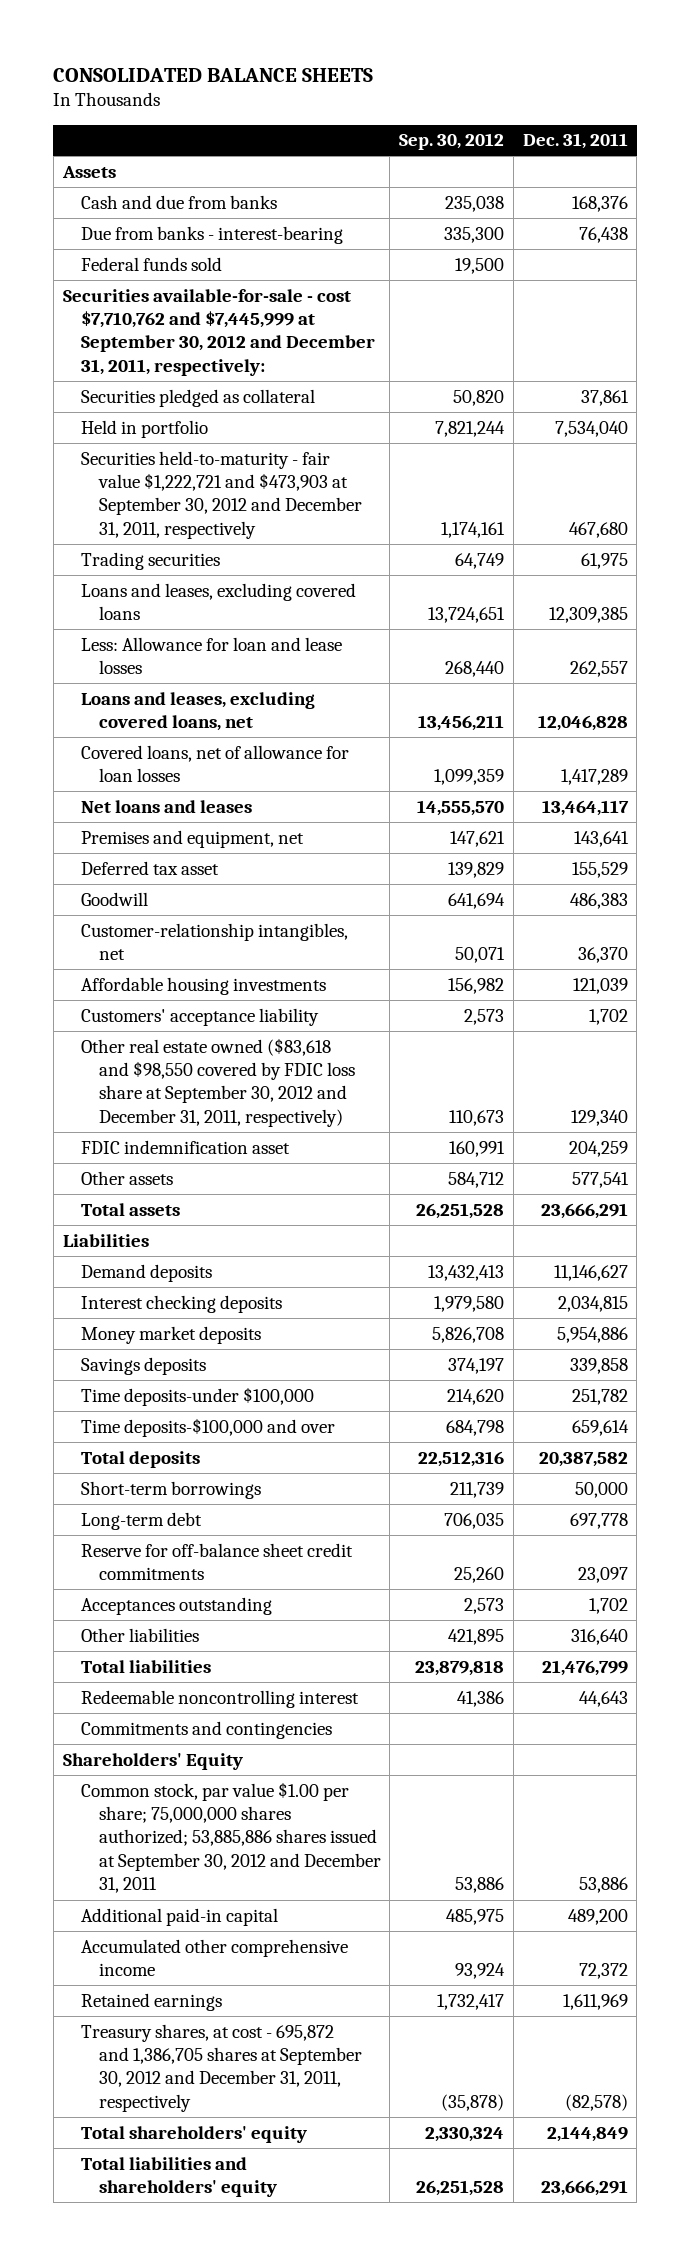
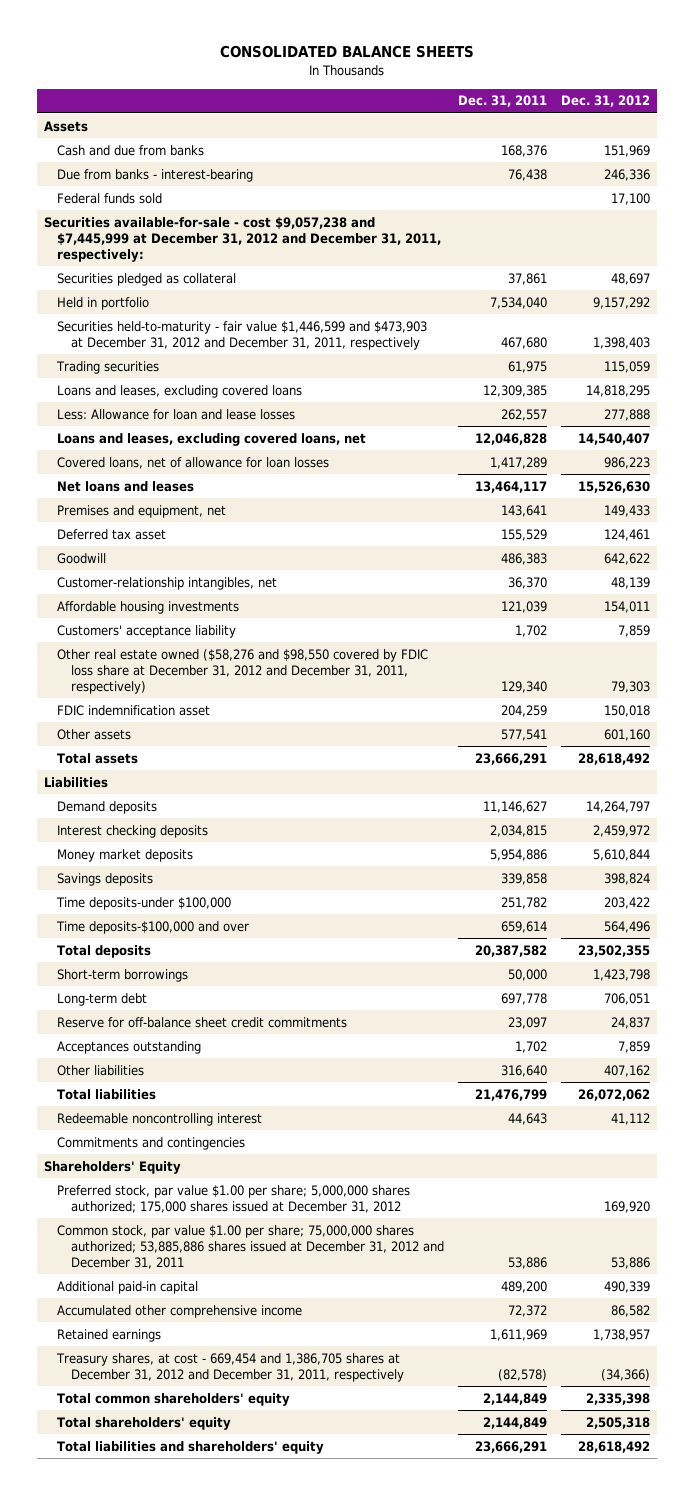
[399,133,505,151] Sep. 30, 2012 -> none
none -> [560,95,650,108] Dec. 31, 2012
[62,288,375,376] Securities available-for-sale - cost $7,710,762 and $7,445,999 at September 30, 2012 and December 31, 2011, respectively: -> [43,216,442,263] Securities available-for-sale - cost $9,057,238 and $7,445,999 at December 31, 2012 and December 31, 2011, respectively:
[80,450,362,539] Securities held-to-maturity - fair value $1,222,721 and $473,903 at September 30, 2012 and December 31, 2011, respectively -> [57,320,428,351] Securities held-to-maturity - fair value $1,446,599 and $473,903 at December 31, 2012 and December 31, 2011, respectively
[80,1037,355,1127] Other real estate owned ($83,618 and $98,550 covered by FDIC loss share at September 30, 2012 and December 31, 2011, respectively) -> [57,648,429,695] Other real estate owned ($58,276 and $98,550 covered by FDIC loss share at December 31, 2012 and December 31, 2011, respectively)
none -> [57,1184,411,1214] Preferred stock, par value $1.00 per share; 5,000,000 shares authorized; 175,000 shares issued at December 31, 2012
[80,1781,381,1894] Common stock, par value $1.00 per share; 75,000,000 shares authorized; 53,885,886 shares issued at September 30, 2012 and December 31, 2011 -> [57,1224,445,1270] Common stock, par value $1.00 per share; 75,000,000 shares authorized; 53,885,886 shares issued at December 31, 2012 and December 31, 2011
[80,2023,362,2112] Treasury shares, at cost - 695,872 and 1,386,705 shares at September 30, 2012 and December 31, 2011, respectively -> [56,1352,405,1383] Treasury shares, at cost - 669,454 and 1,386,705 shares at December 31, 2012 and December 31, 2011, respectively
none -> [57,1392,291,1406] Total common shareholders' equity

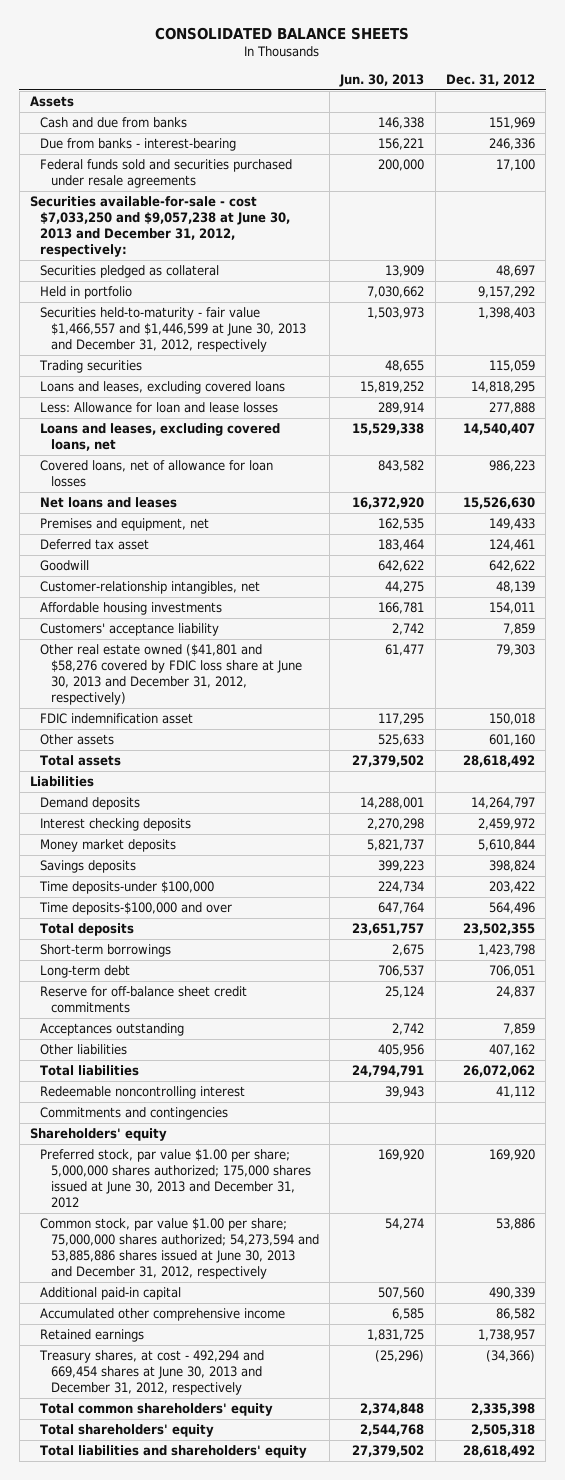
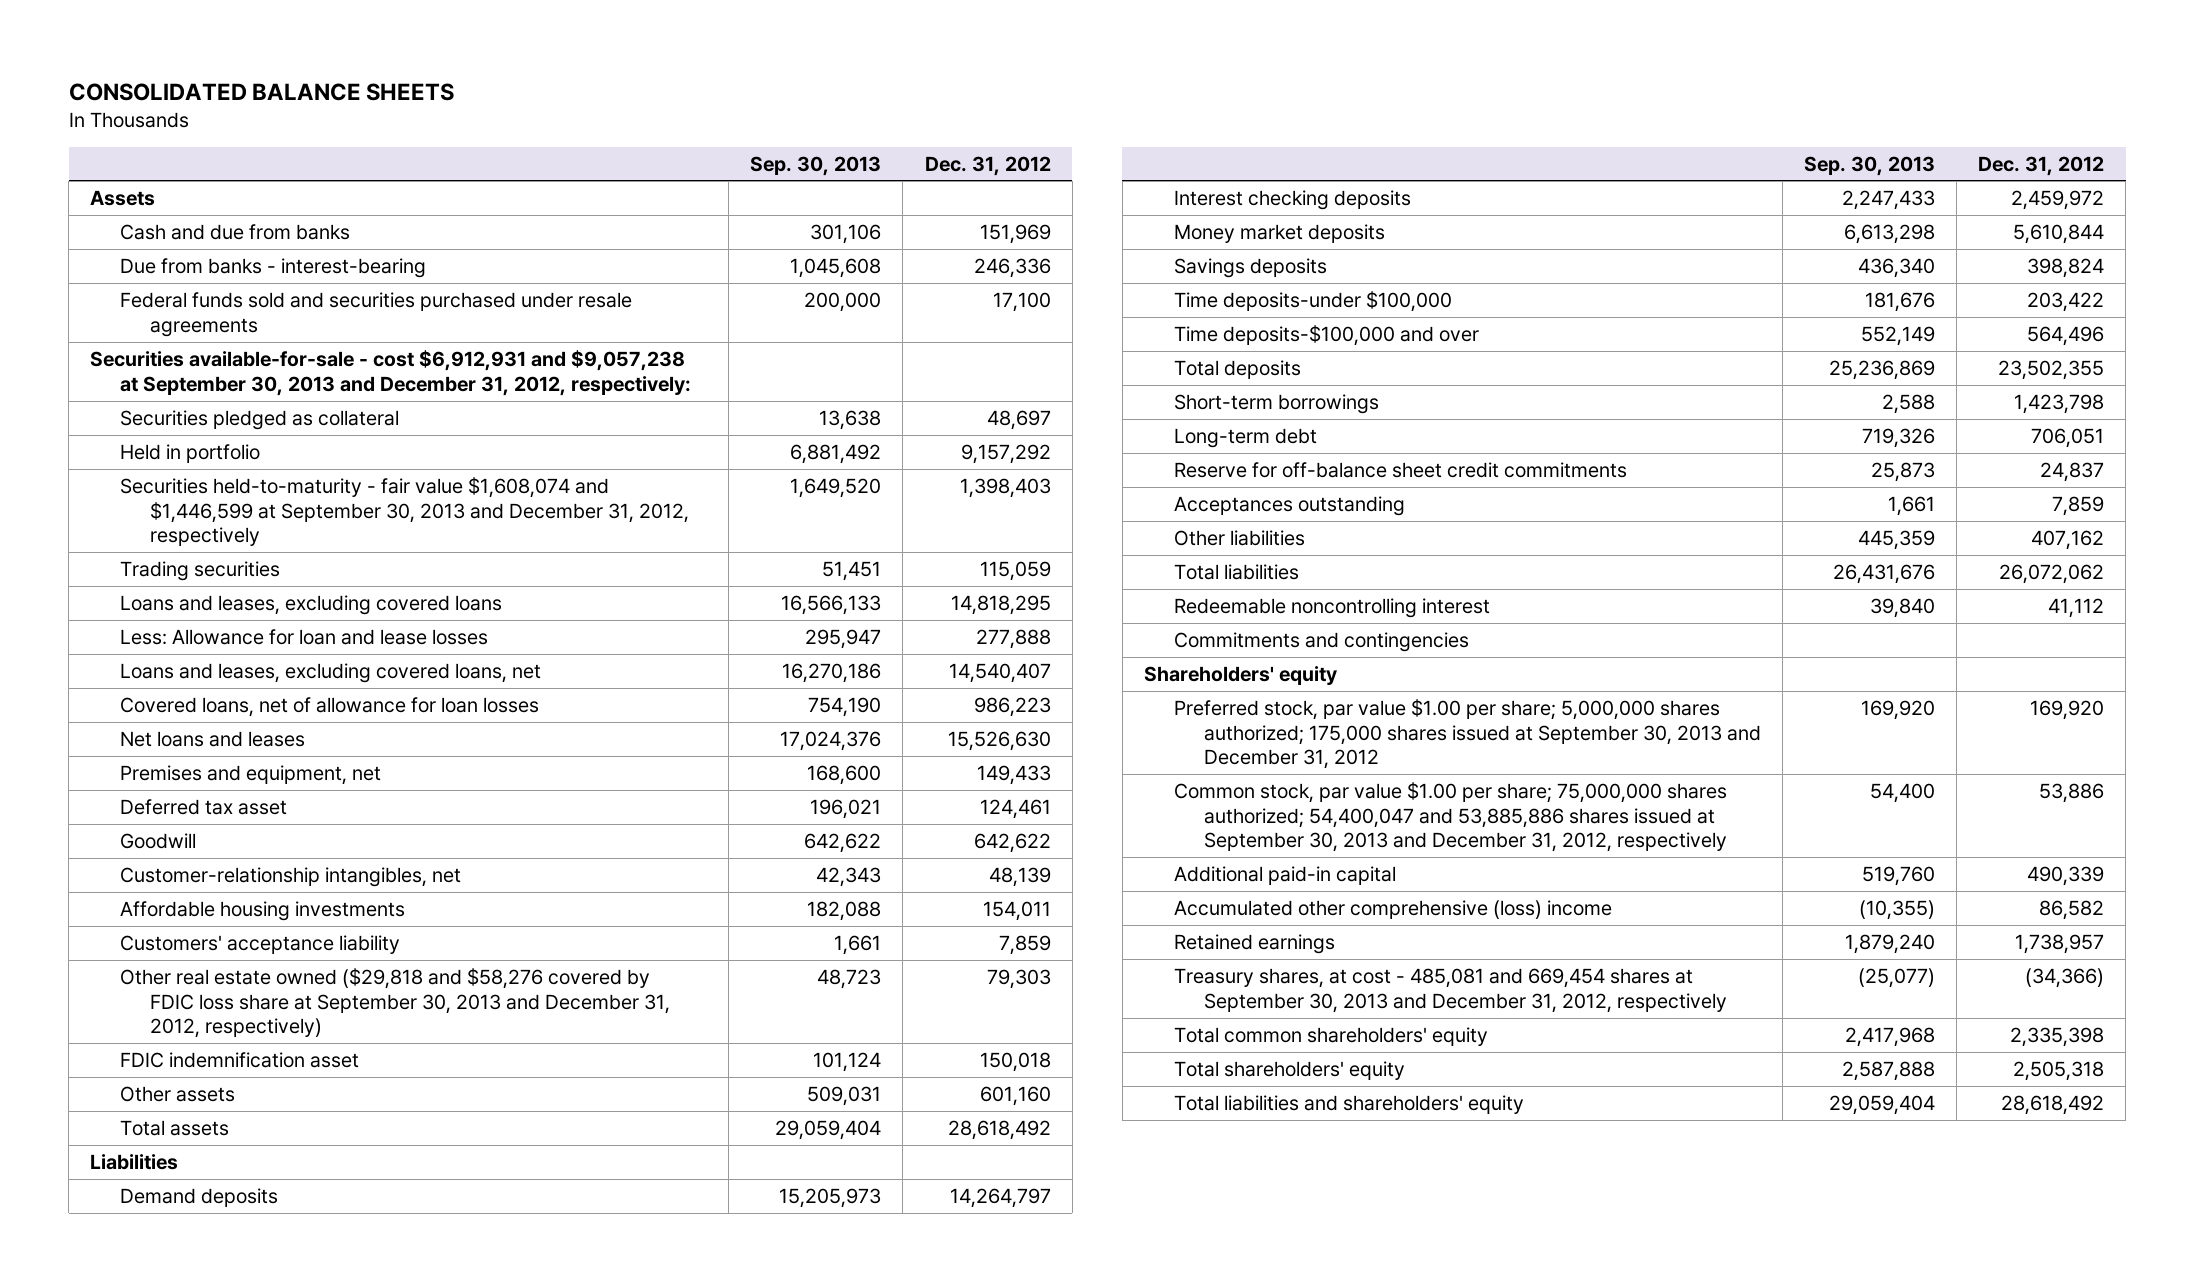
[339,73,425,87] Jun. 30, 2013 -> none
none -> [750,155,882,176] Sep. 30, 2013
[29,196,291,257] Securities available-for-sale - cost $7,033,250 and $9,057,238 at June 30, 2013 and December 31, 2012, respectively: -> [90,349,692,396] Securities available-for-sale - cost $6,912,931 and $9,057,238 at September 30, 2013 and December 31, 2012, respectively:
[40,307,306,353] Securities held-to-maturity - fair value $1,466,557 and $1,446,599 at June 30, 2013 and December 31, 2012, respectively -> [120,476,690,547] Securities held-to-maturity - fair value $1,608,074 and $1,446,599 at September 30, 2013 and December 31, 2012, respectively
[40,644,302,705] Other real estate owned ($41,801 and $58,276 covered by FDIC loss share at June 30, 2013 and December 31, 2012, respectively) -> [120,967,671,1039] Other real estate owned ($29,818 and $58,276 covered by FDIC loss share at September 30, 2013 and December 31, 2012, respectively)
[40,1149,311,1208] Preferred stock, par value $1.00 per share; 5,000,000 shares authorized; 175,000 shares issued at June 30, 2013 and December 31, 2012 -> [1173,698,1761,770] Preferred stock, par value $1.00 per share; 5,000,000 shares authorized; 175,000 shares issued at September 30, 2013 and December 31, 2012
[40,1218,319,1279] Common stock, par value $1.00 per share; 75,000,000 shares authorized; 54,273,594 and 53,885,886 shares issued at June 30, 2013 and December 31, 2012, respectively -> [1173,781,1727,853] Common stock, par value $1.00 per share; 75,000,000 shares authorized; 54,400,047 and 53,885,886 shares issued at September 30, 2013 and December 31, 2012, respectively
[40,1308,286,1322] Accumulated other comprehensive income -> [1173,899,1612,919] Accumulated other comprehensive (loss) income
[39,1350,265,1396] Treasury shares, at cost - 492,294 and 669,454 shares at June 30, 2013 and December 31, 2012, respectively -> [1173,967,1727,1013] Treasury shares, at cost - 485,081 and 669,454 shares at September 30, 2013 and December 31, 2012, respectively

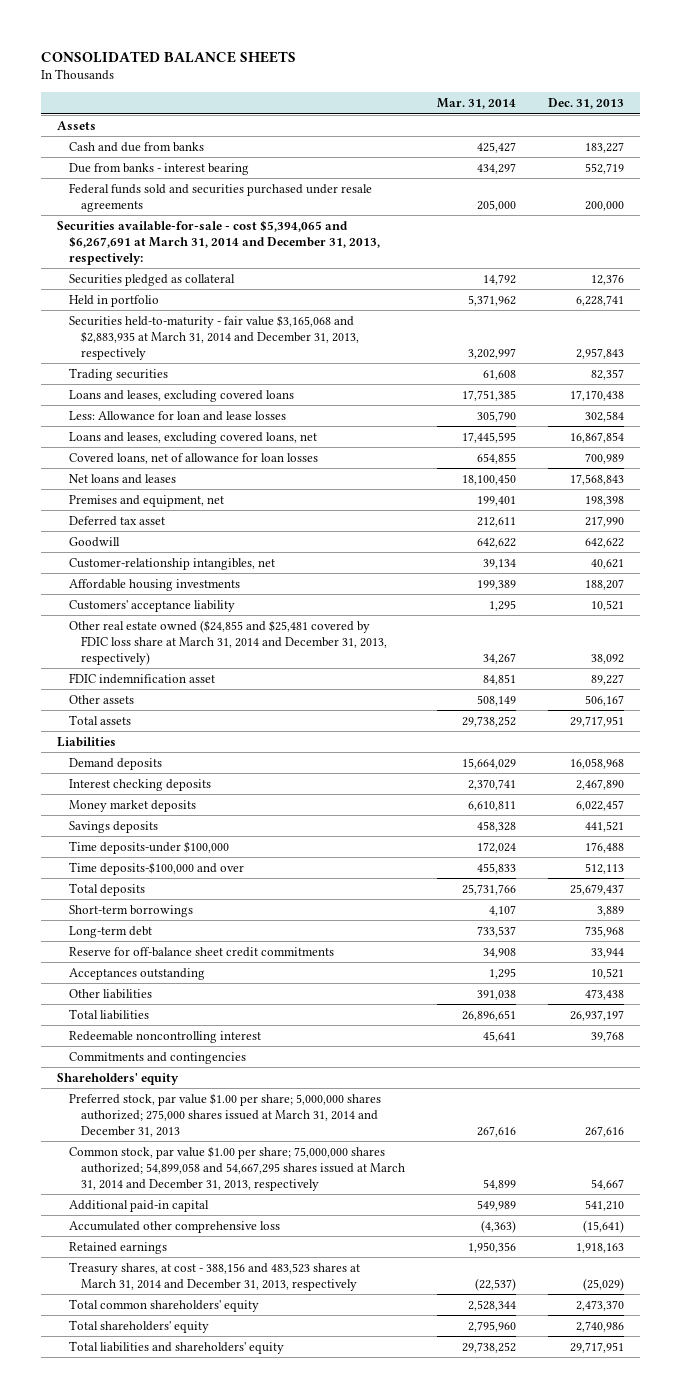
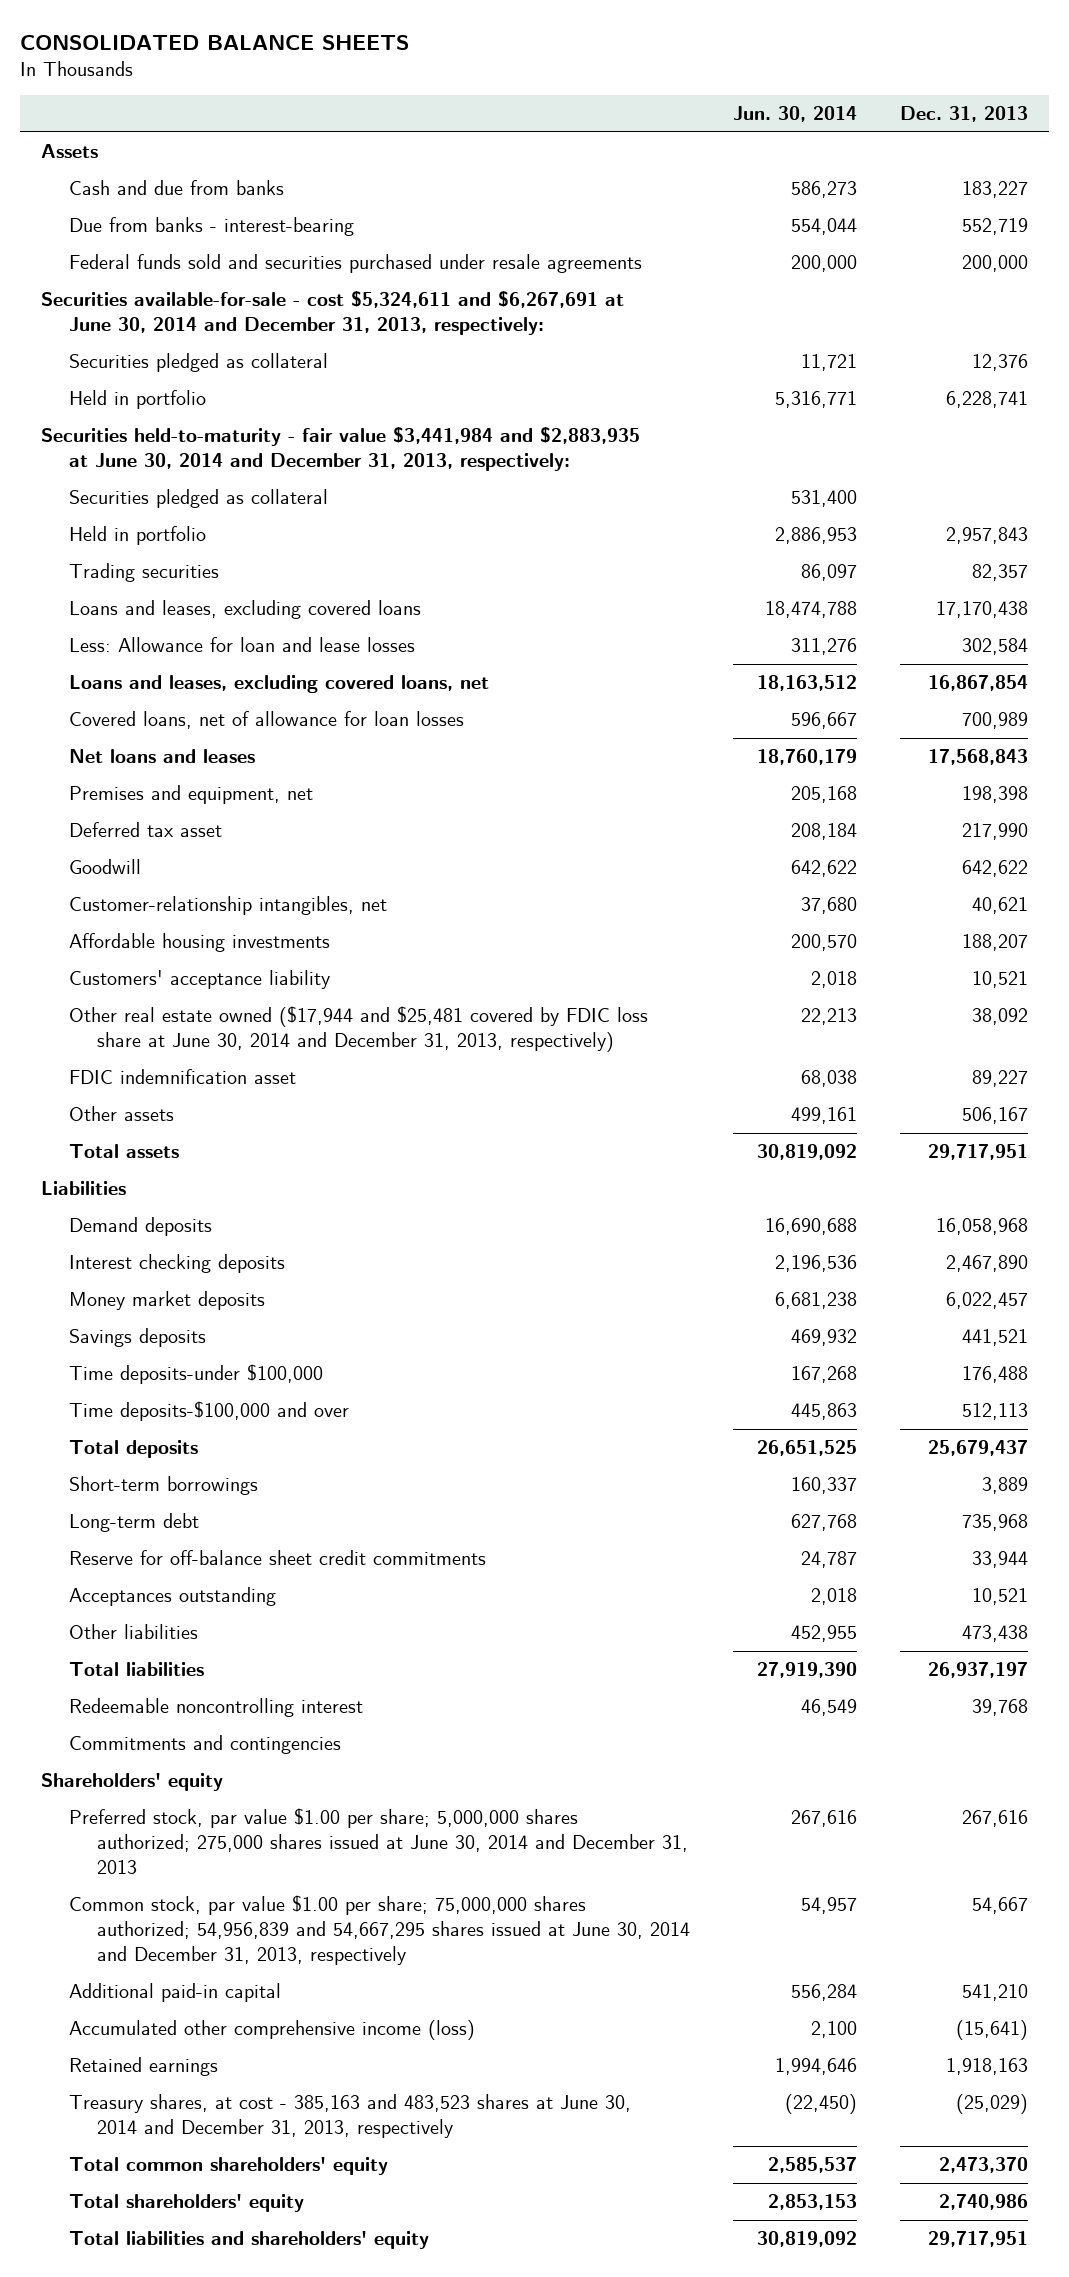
[437,98,517,110] Mar. 31, 2014 -> none
none -> [732,106,857,123] Jun. 30, 2014
[69,162,250,175] Due from banks - interest bearing -> [69,217,355,237] Due from banks - interest-bearing
[57,219,381,266] Securities available-for-sale - cost $5,394,065 and $6,267,691 at March 31, 2014 and December 31, 2013, respectively: -> [41,291,625,336] Securities available-for-sale - cost $5,324,611 and $6,267,691 at June 30, 2014 and December 31, 2013, respectively:
none -> [41,427,641,472] Securities held-to-maturity - fair value $3,441,984 and $2,883,935 at June 30, 2014 and December 31, 2013, respectively:
none -> [69,489,329,509] Securities pledged as collateral
[69,314,360,361] Securities held-to-maturity - fair value $3,165,068 and $2,883,935 at March 31, 2014 and December 31, 2013, respectively -> [69,526,207,546] Held in portfolio
[69,619,388,666] Other real estate owned ($24,855 and $25,481 covered by FDIC loss share at March 31, 2014 and December 31, 2013, respectively) -> [69,1006,649,1053] Other real estate owned ($17,944 and $25,481 covered by FDIC loss share at June 30, 2014 and December 31, 2013, respectively)
[69,1092,382,1138] Preferred stock, par value $1.00 per share; 5,000,000 shares authorized; 275,000 shares issued at March 31, 2014 and December 31, 2013 -> [69,1808,689,1875] Preferred stock, par value $1.00 per share; 5,000,000 shares authorized; 275,000 shares issued at June 30, 2014 and December 31, 2013
[69,1145,406,1192] Common stock, par value $1.00 per share; 75,000,000 shares authorized; 54,899,058 and 54,667,295 shares issued at March 31, 2014 and December 31, 2013, respectively -> [69,1895,691,1966] Common stock, par value $1.00 per share; 75,000,000 shares authorized; 54,956,839 and 54,667,295 shares issued at June 30, 2014 and December 31, 2013, respectively
[69,1220,281,1233] Accumulated other comprehensive loss -> [69,2020,476,2041] Accumulated other comprehensive income (loss)
[69,1261,361,1291] Treasury shares, at cost - 388,156 and 483,523 shares at March 31, 2014 and December 31, 2013, respectively -> [69,2094,632,2139] Treasury shares, at cost - 385,163 and 483,523 shares at June 30, 2014 and December 31, 2013, respectively

